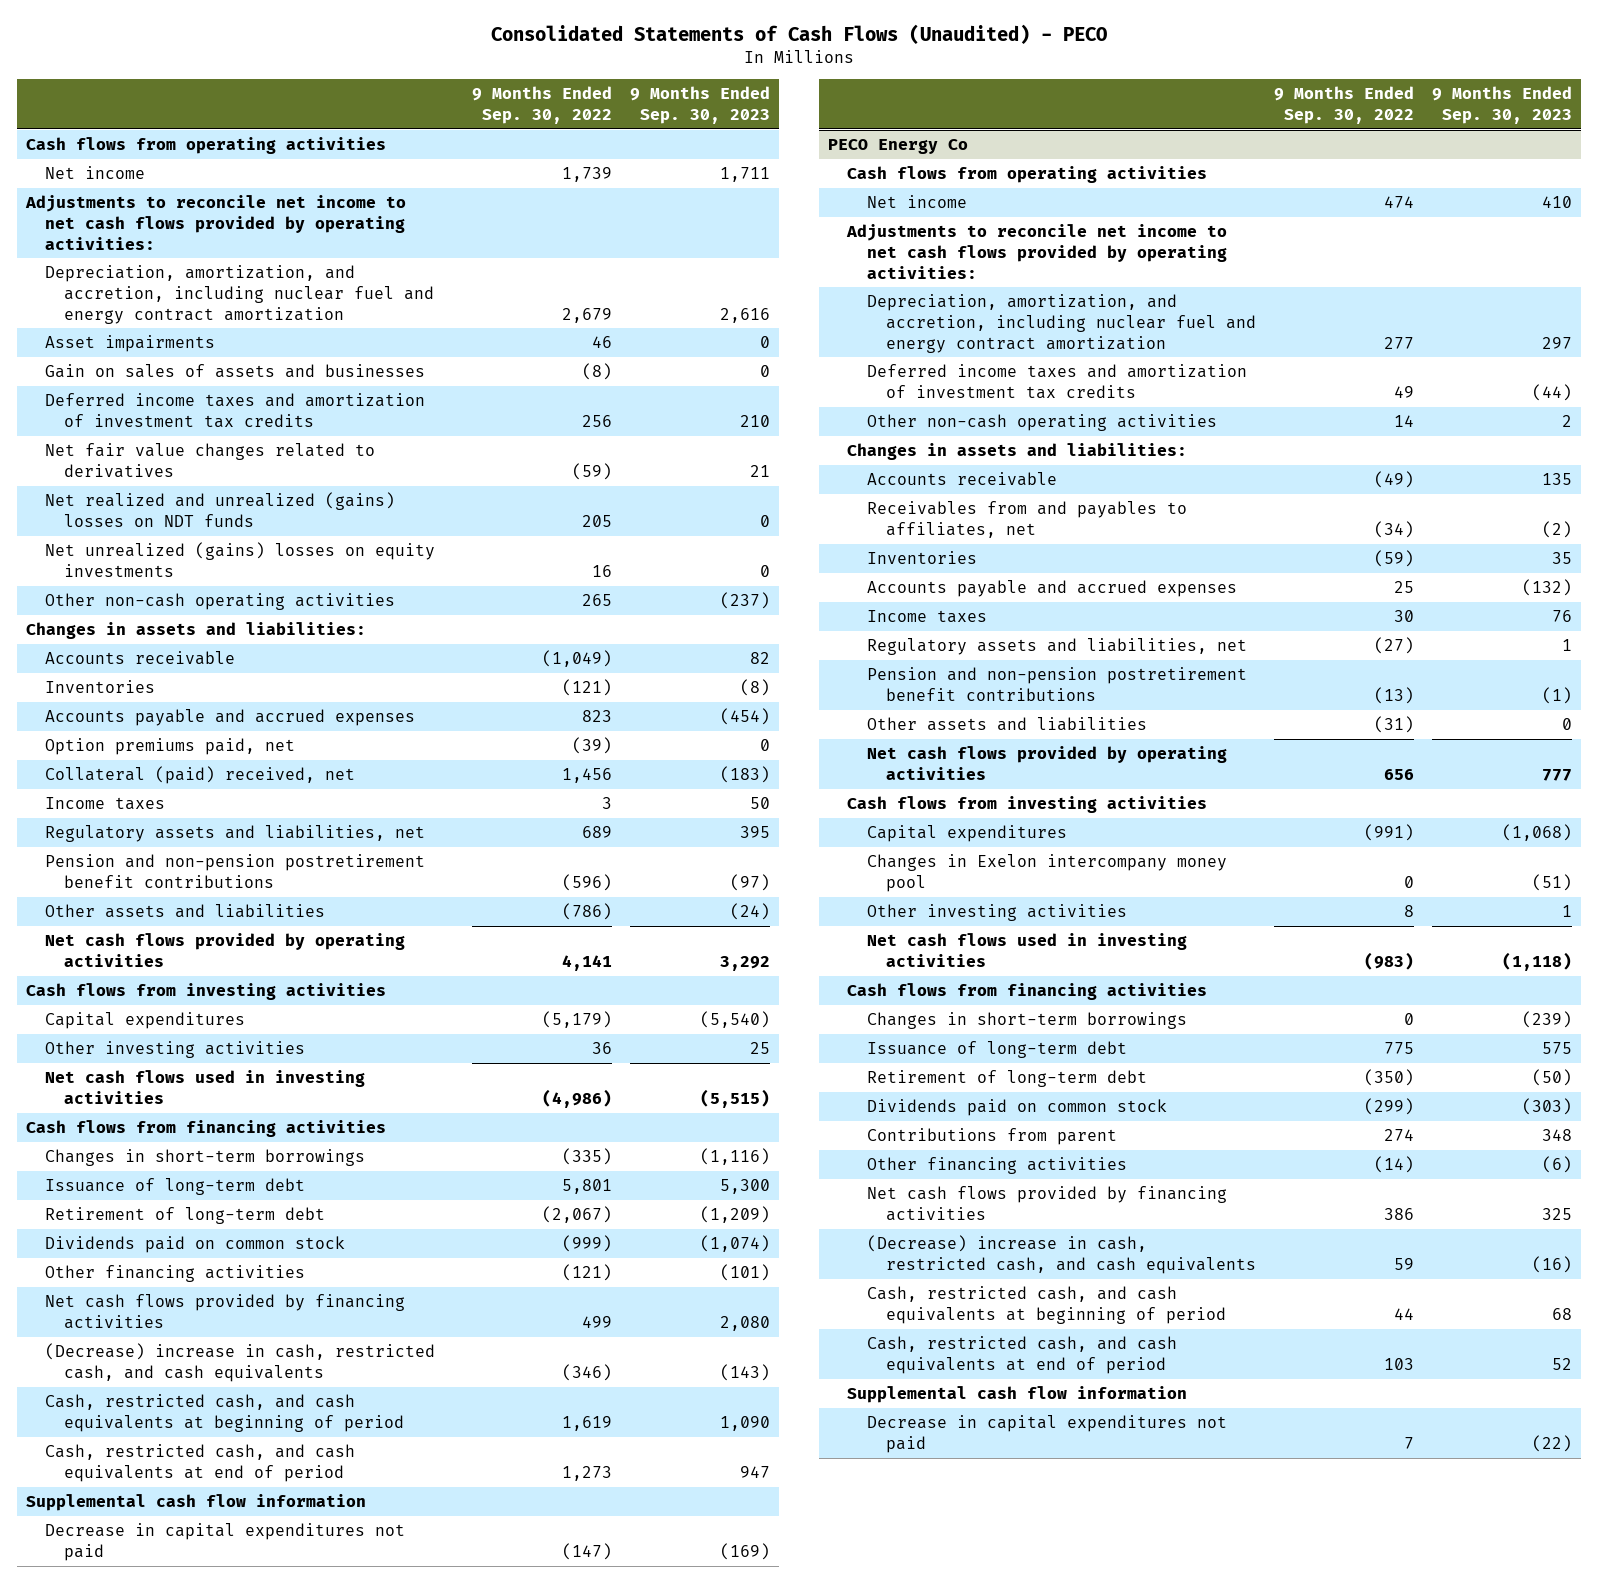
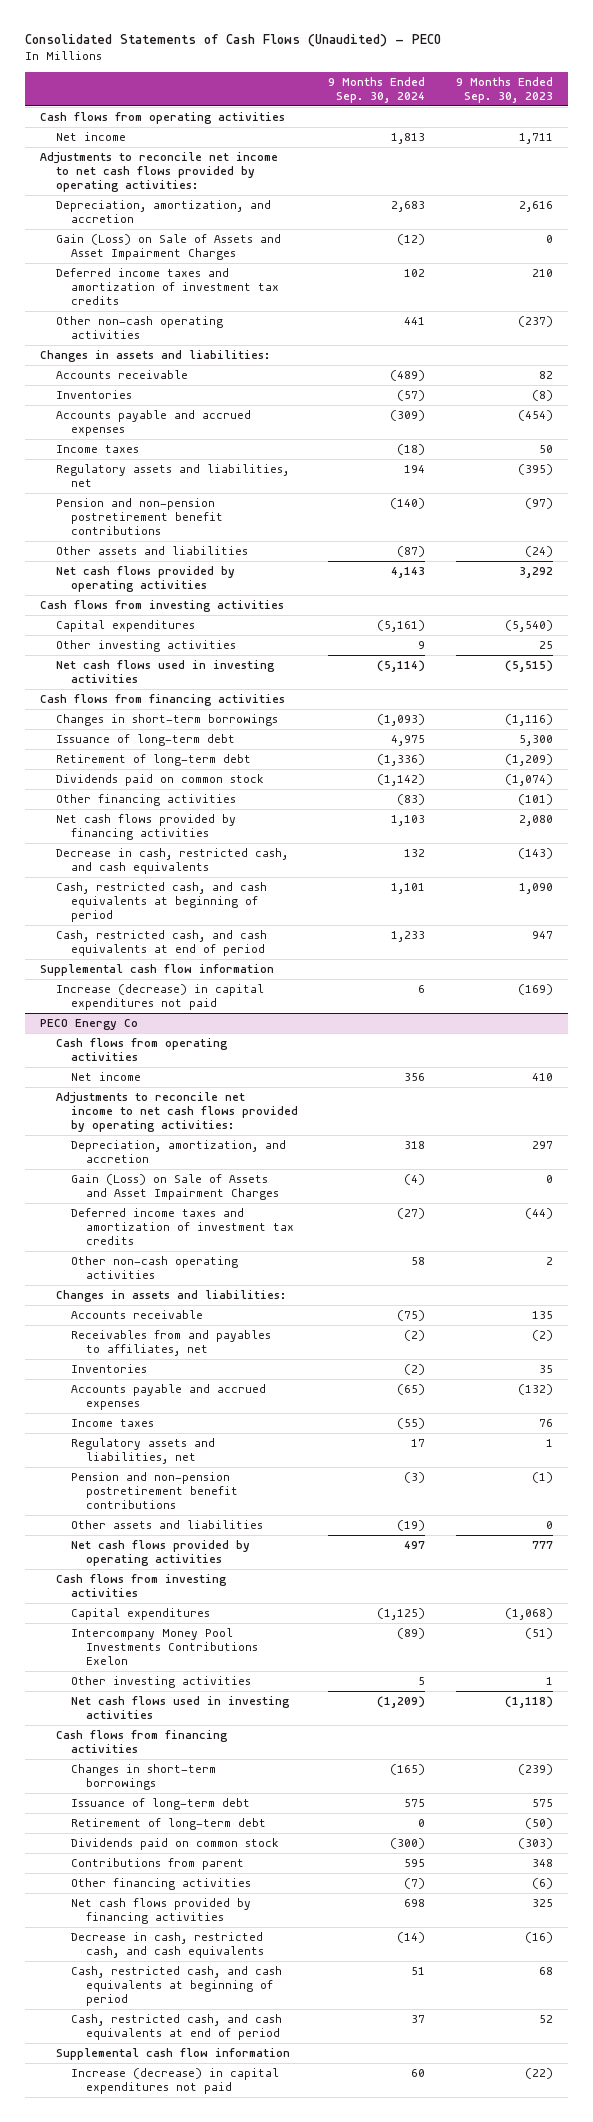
[471,86,612,125] 9 Months Ended Sep. 30, 2022 -> none
none -> [328,76,426,103] 9 Months Ended Sep. 30, 2024
[44,335,215,353] Asset impairments -> none
[44,265,435,324] Depreciation, amortization, and accretion, including nuclear fuel and energy contract amortization -> [55,200,271,223] Depreciation, amortization, and accretion
[44,364,425,379] Gain on sales of assets and businesses -> [55,234,281,260] Gain (Loss) on Sale of Assets and Asset Impairment Charges
[44,443,375,478] Net fair value changes related to derivatives -> none
[44,492,395,527] Net realized and unrealized (gains) losses on NDT funds -> none
[44,542,435,577] Net unrealized (gains) losses on equity investments -> none
[44,738,295,756] Option premiums paid, net -> none
[44,766,355,785] Collateral (paid) received, net -> none
[739,826,770,839] 395 -> [517,464,553,476] (395)
[44,1343,435,1382] (Decrease) increase in cash, restricted cash, and cash equivalents -> [55,848,288,874] Decrease in cash, restricted cash, and cash equivalents
[44,1523,405,1561] Decrease in capital expenditures not paid -> [55,984,264,1010] Increase (decrease) in capital expenditures not paid
[866,294,1257,353] Depreciation, amortization, and accretion, including nuclear fuel and energy contract amortization -> [70,1140,286,1163] Depreciation, amortization, and accretion
none -> [70,1174,279,1200] Gain (Loss) on Sale of Assets and Asset Impairment Charges
[866,854,1227,892] Changes in Exelon intercompany money pool -> [70,1628,258,1665] Intercompany Money Pool Investments Contributions Exelon
[866,1235,1257,1274] (Decrease) increase in cash, restricted cash, and cash equivalents -> [70,1932,264,1958] Decrease in cash, restricted cash, and cash equivalents
[866,1415,1227,1453] Decrease in capital expenditures not paid -> [70,2068,279,2094] Increase (decrease) in capital expenditures not paid

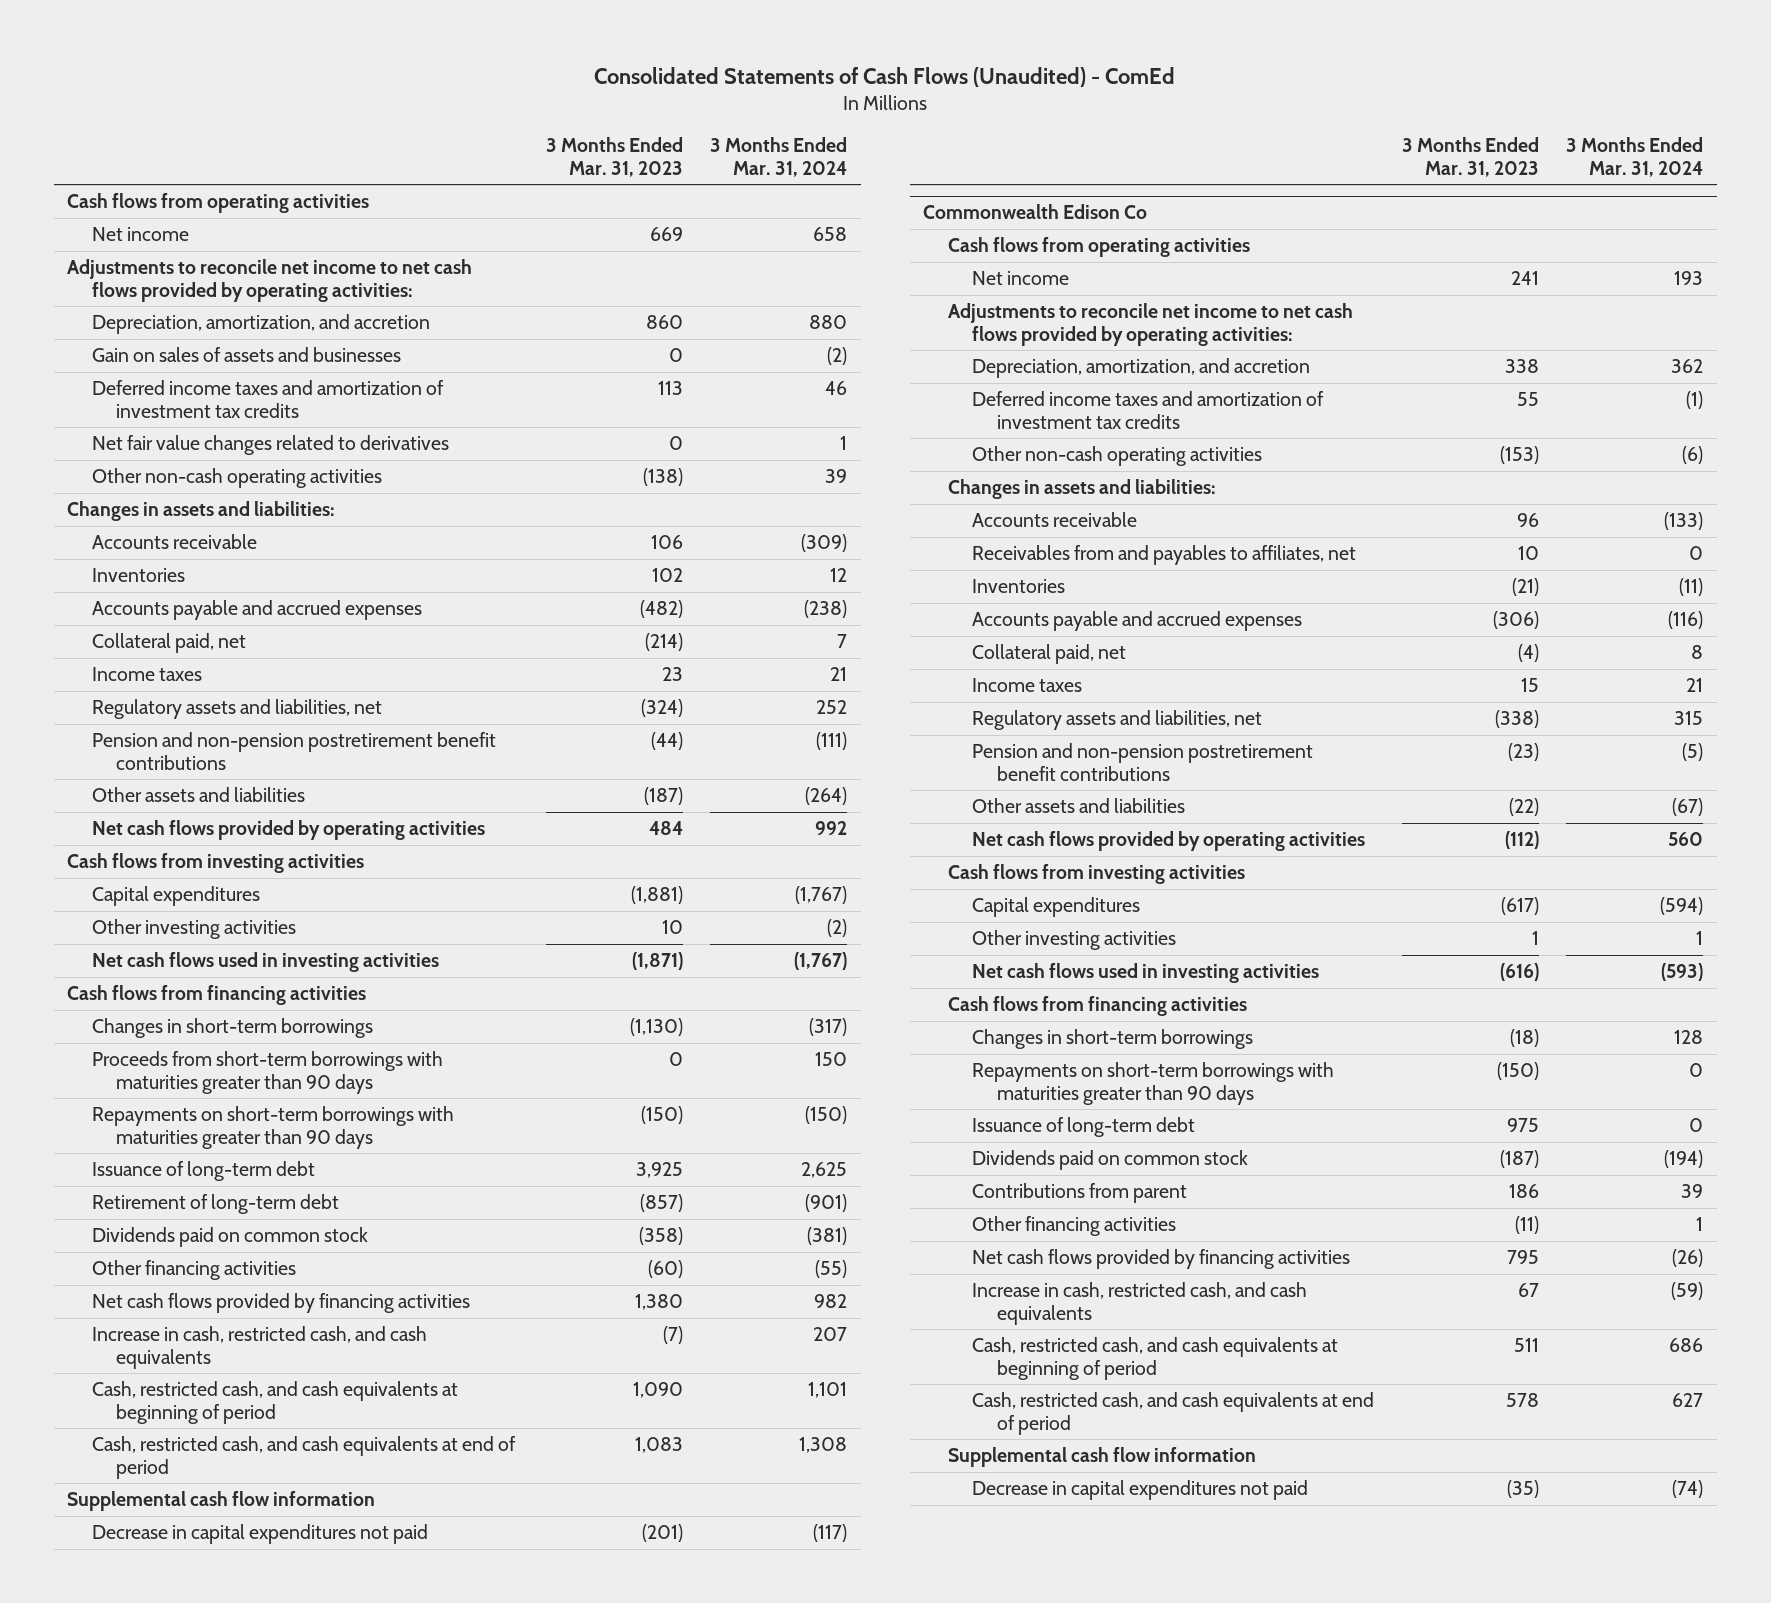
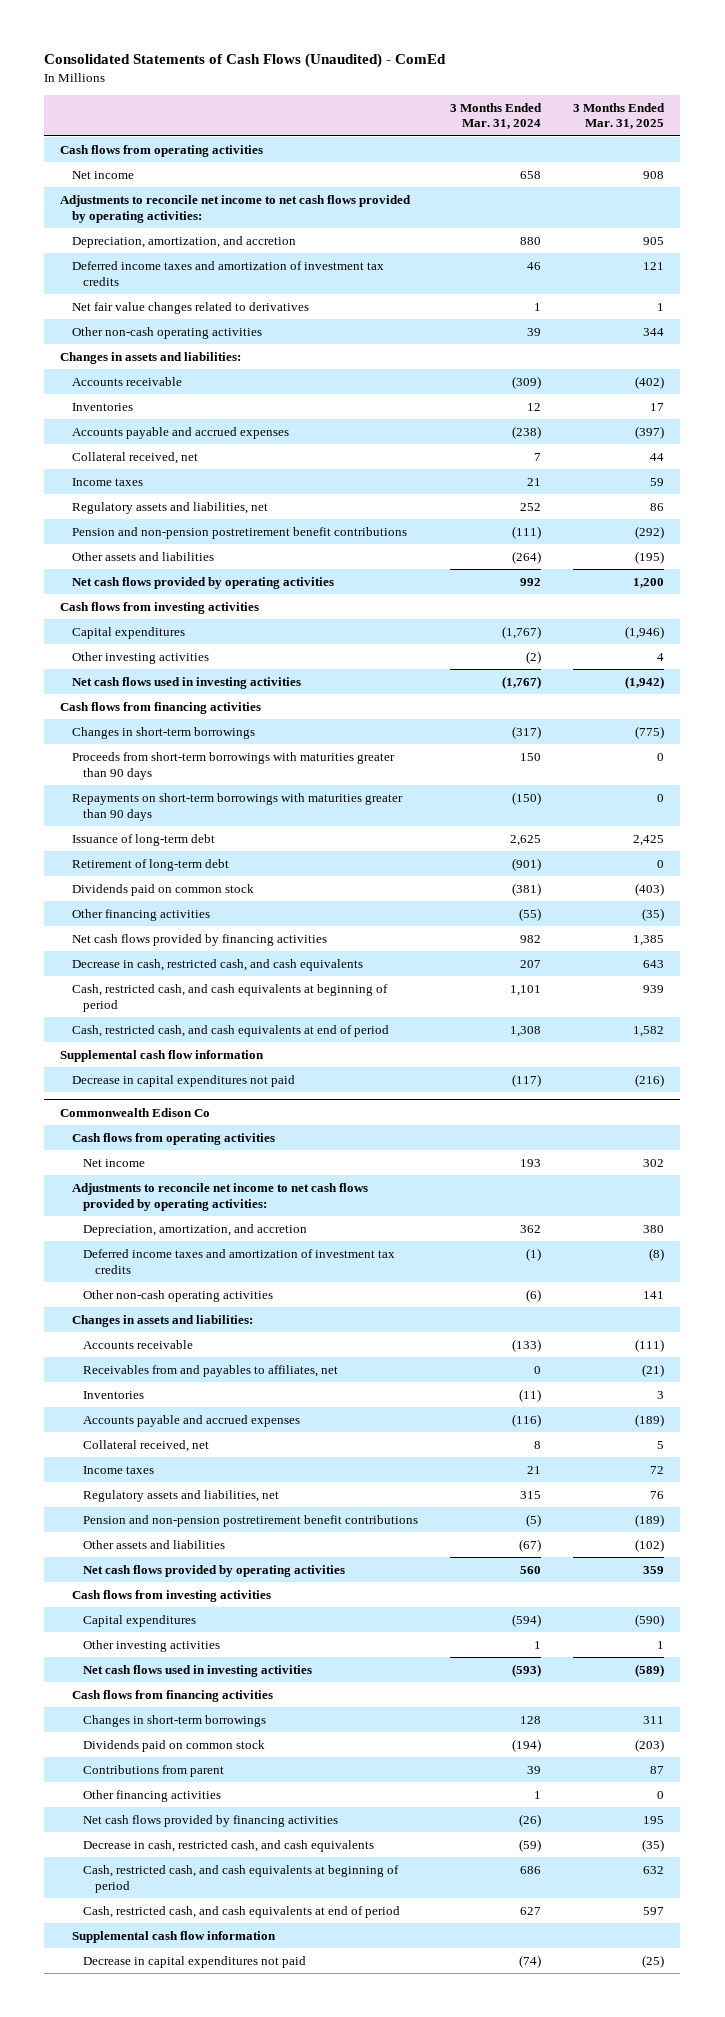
[545,137,683,177] 3 Months Ended Mar. 31, 2023 -> none
none -> [573,102,666,130] 3 Months Ended Mar. 31, 2025
[91,347,401,363] Gain on sales of assets and businesses -> none
[91,633,246,654] Collateral paid, net -> [71,451,198,464] Collateral received, net
[91,1326,427,1369] Increase in cash, restricted cash, and cash equivalents -> [71,958,363,971] Decrease in cash, restricted cash, and cash equivalents
[972,644,1127,665] Collateral paid, net -> [83,1439,210,1452] Collateral received, net
[972,1062,1335,1105] Repayments on short-term borrowings with maturities greater than 90 days -> none
[972,1117,1196,1138] Issuance of long-term debt -> none
[972,1282,1308,1325] Increase in cash, restricted cash, and cash equivalents -> [83,1839,375,1852] Decrease in cash, restricted cash, and cash equivalents

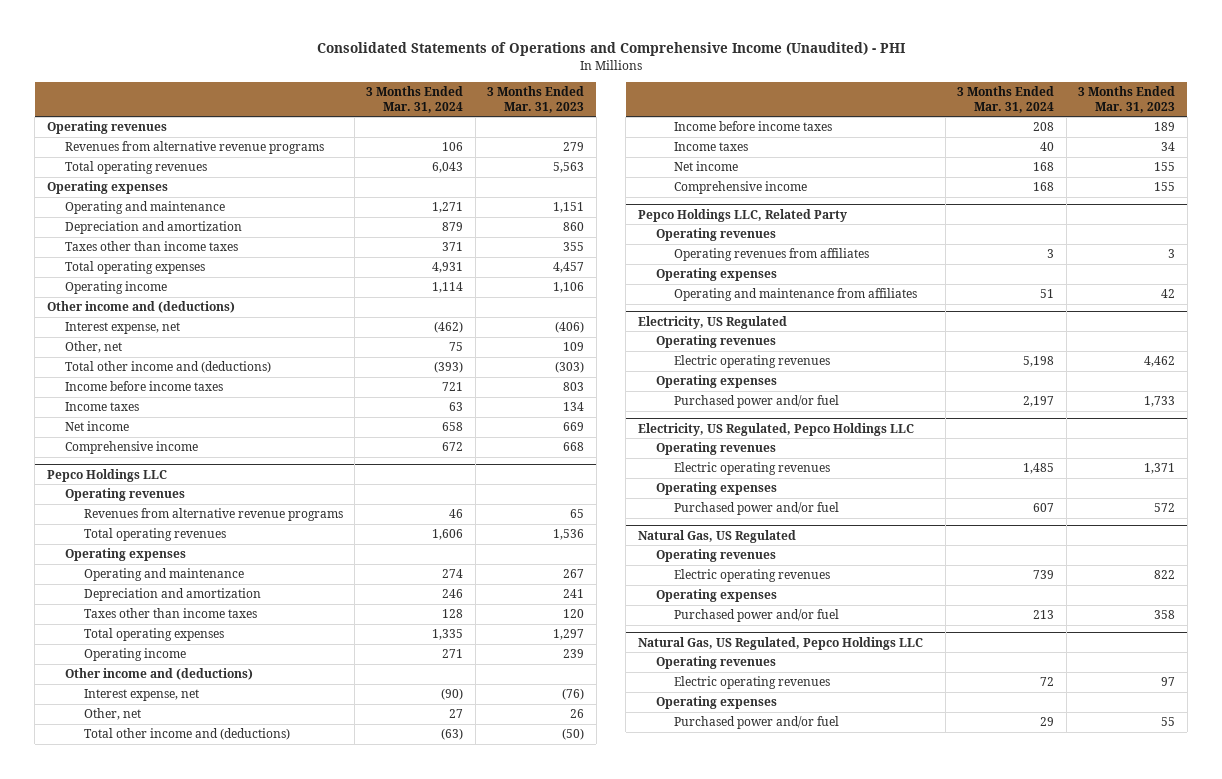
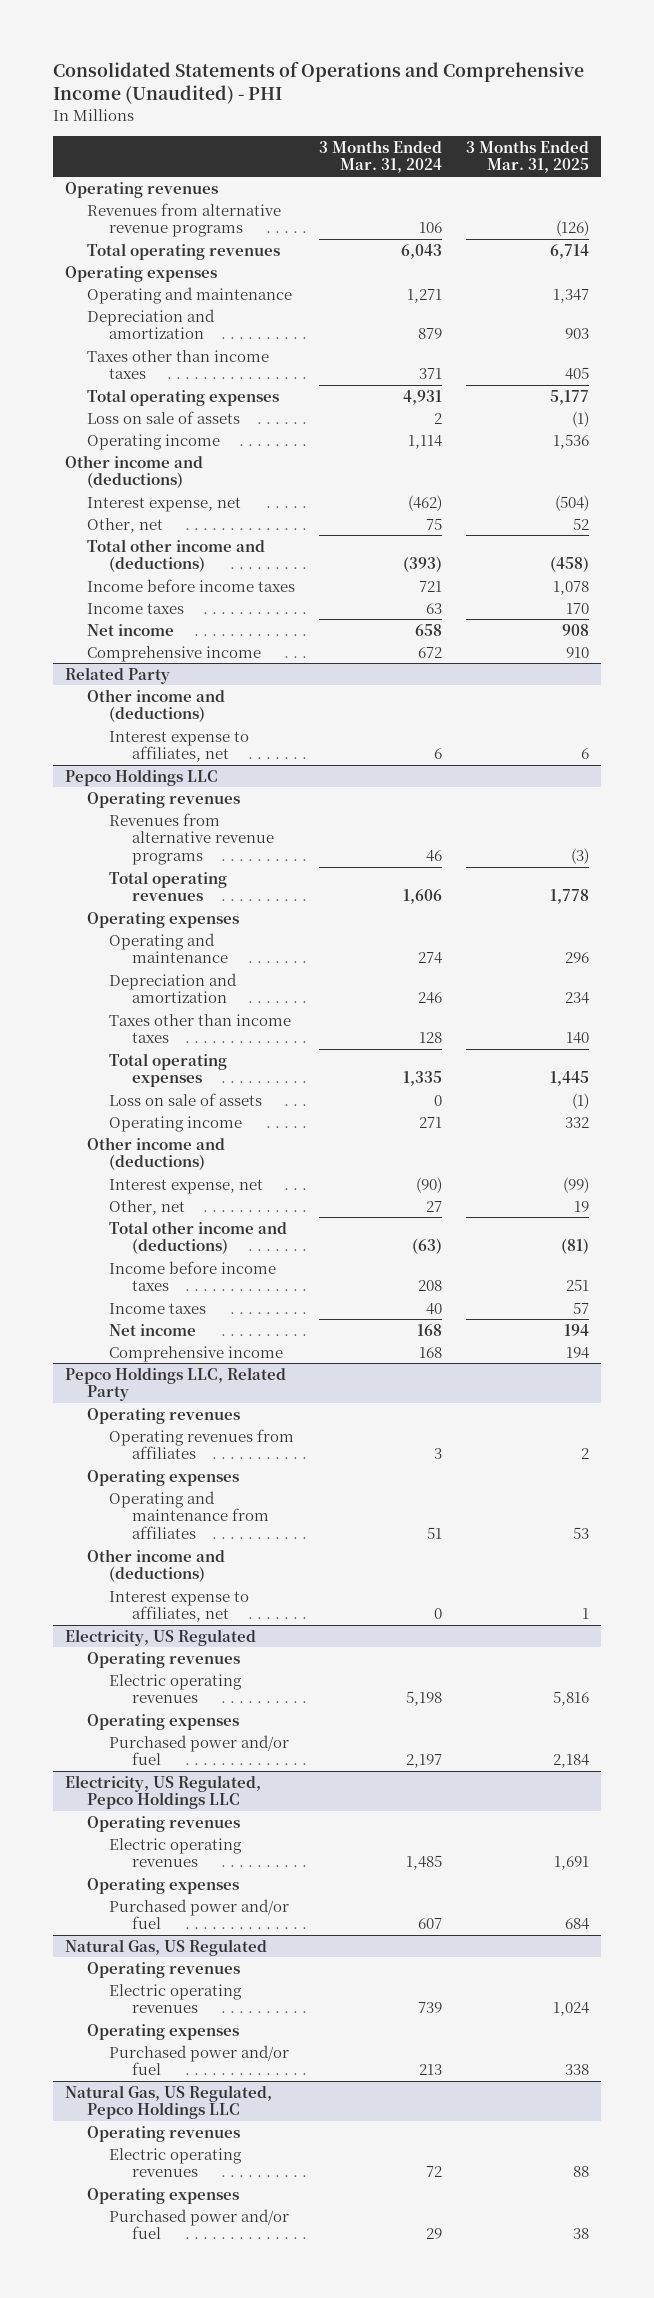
[487,85,585,113] 3 Months Ended Mar. 31, 2023 -> none
none -> [466,139,590,174] 3 Months Ended Mar. 31, 2025
none -> [87,410,241,424] Loss on sale of assets
none -> [64,666,170,684] Related Party
none -> [87,688,226,723] Other income and (deductions)
none -> [109,730,250,763] Interest expense to affiliates, net
none -> [109,1092,263,1106] Loss on sale of assets
none -> [87,1548,226,1583] Other income and (deductions)
none -> [109,1590,250,1623] Interest expense to affiliates, net

